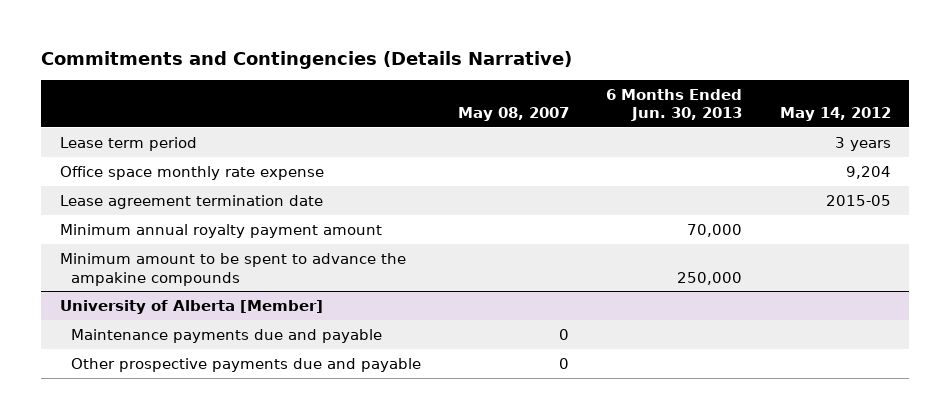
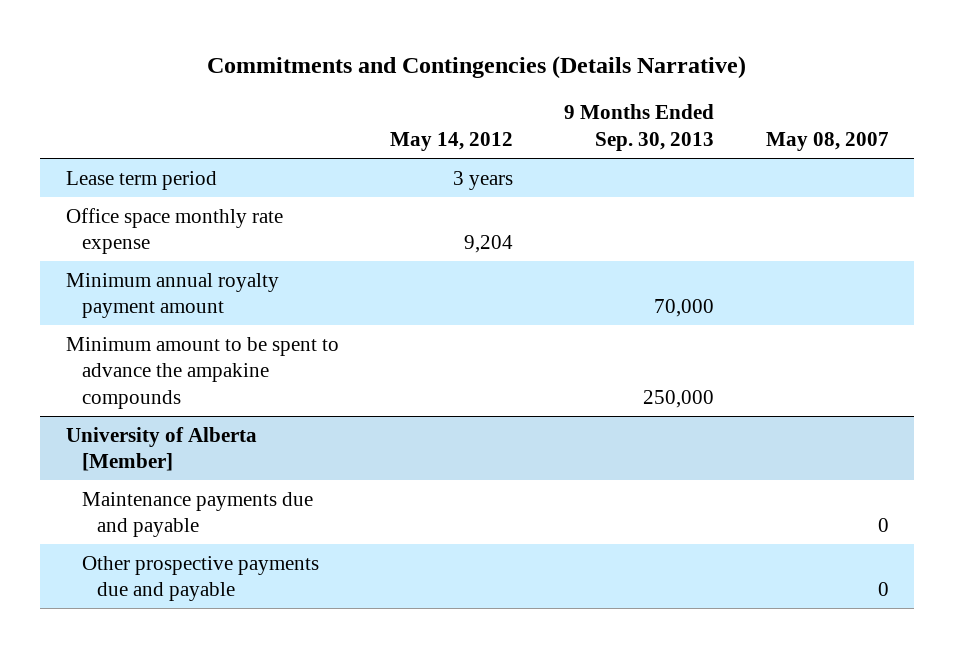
[606,88,743,122] 6 Months Ended Jun. 30, 2013 -> none
none -> [564,104,715,152] 9 Months Ended Sep. 30, 2013
[59,194,323,209] Lease agreement termination date -> none

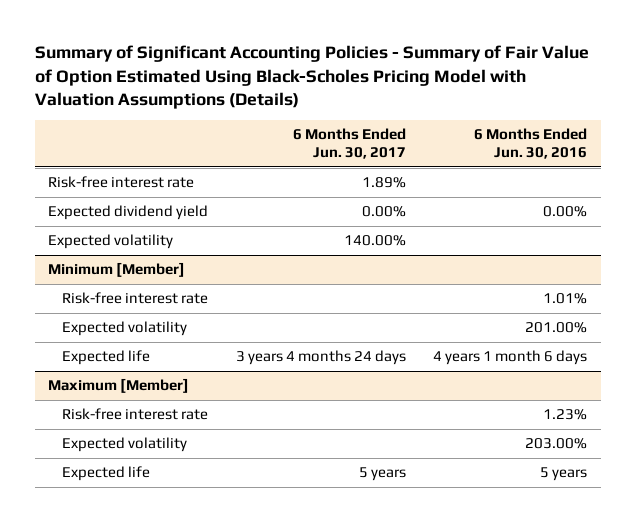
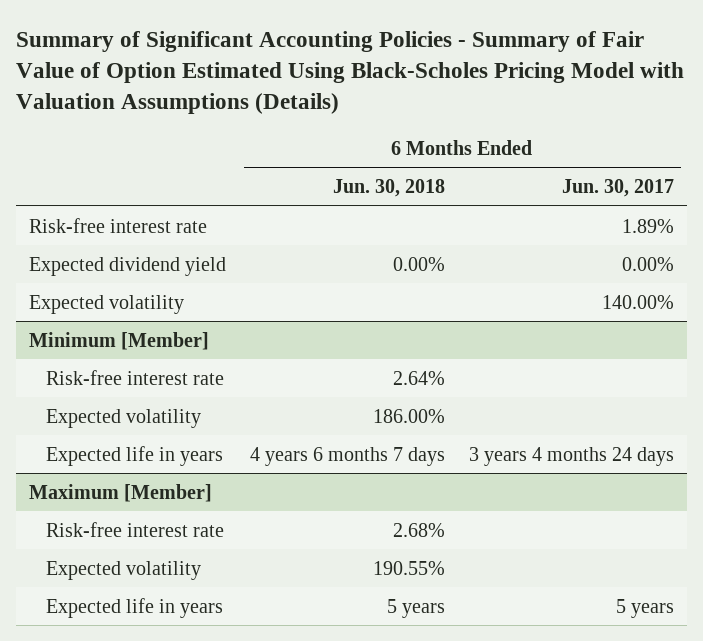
[474,128,588,160] 6 Months Ended Jun. 30, 2016 -> none
none -> [332,179,445,198] Jun. 30, 2018
[62,350,151,366] Expected life -> [45,445,223,466] Expected life in years
[62,466,151,482] Expected life -> [45,597,223,618] Expected life in years

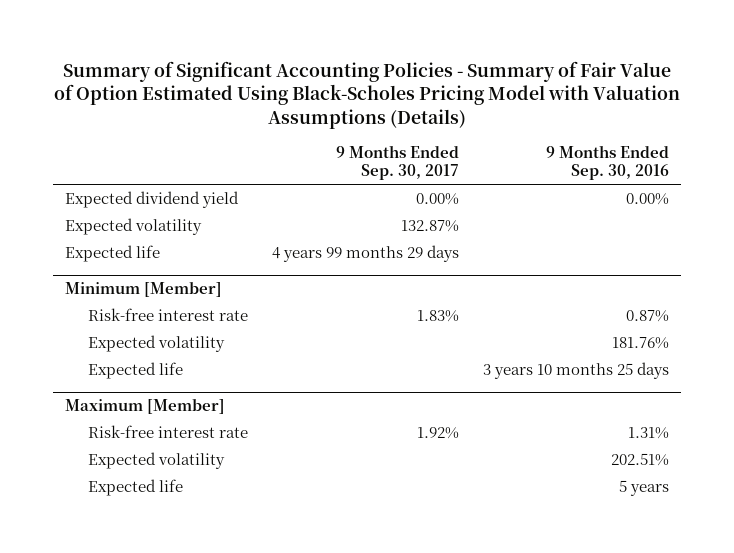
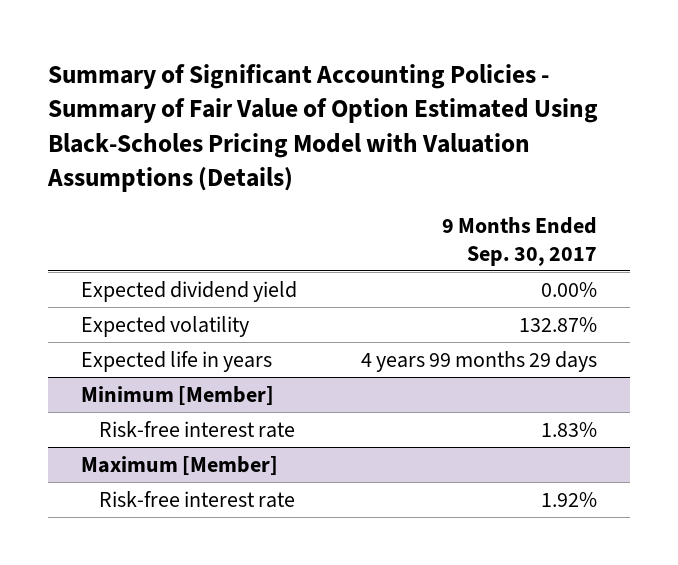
[546,145,670,181] 9 Months Ended Sep. 30, 2016 -> none
[64,245,160,263] Expected life -> [80,350,272,372] Expected life in years
[88,335,226,353] Expected volatility -> none
[88,362,184,380] Expected life -> none
[88,452,226,470] Expected volatility -> none
[88,479,184,497] Expected life -> none

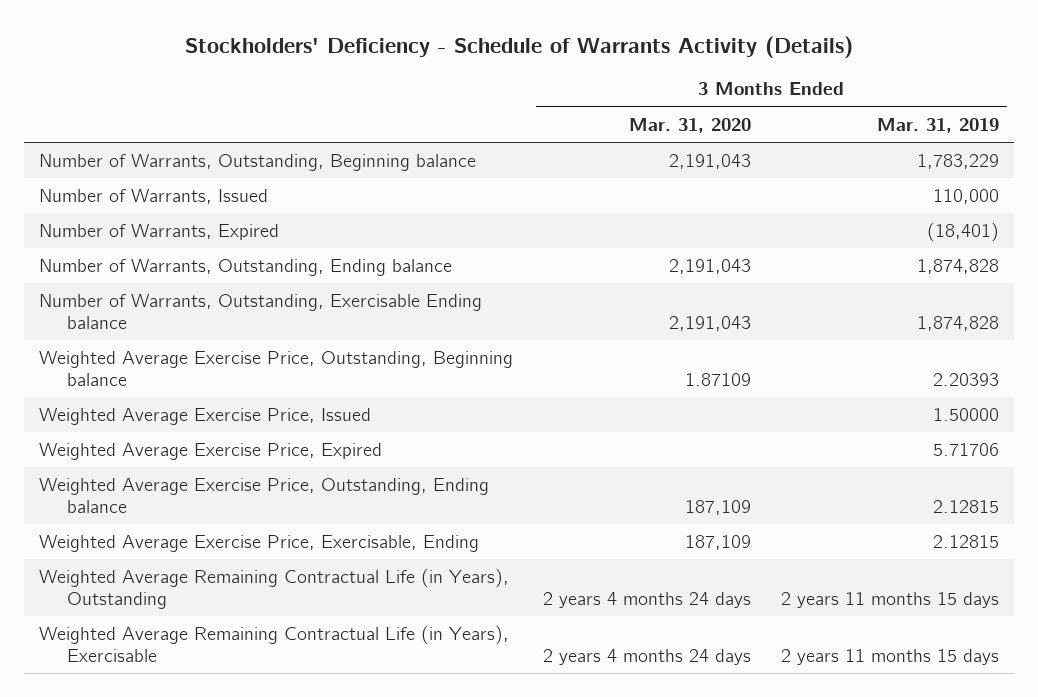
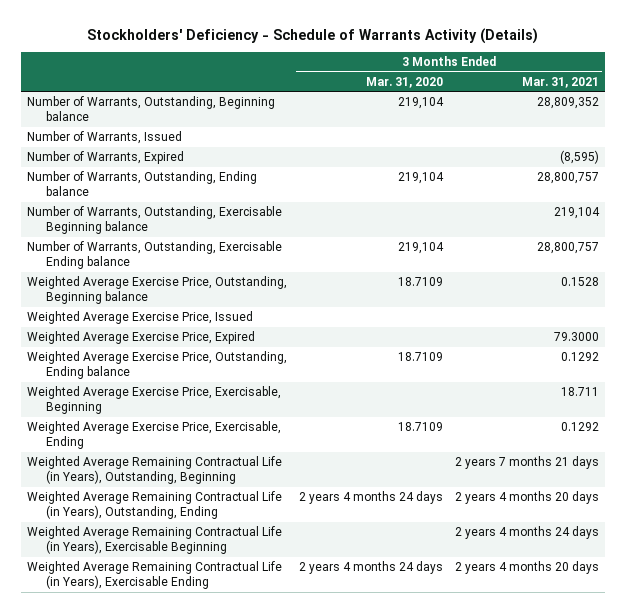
[877,117,1000,133] Mar. 31, 2019 -> none
none -> [522,76,600,88] Mar. 31, 2021
[669,154,752,170] 2,191,043 -> [398,97,445,110] 219,104
[669,259,752,275] 2,191,043 -> [398,172,445,185] 219,104
none -> [27,206,283,234] Number of Warrants, Outstanding, Exercisable Beginning balance
[669,315,752,331] 2,191,043 -> [398,242,445,255] 219,104
[685,372,752,386] 1.87109 -> [398,277,444,287] 18.7109
[685,499,752,515] 187,109 -> [398,352,444,362] 18.7109
none -> [27,386,282,414] Weighted Average Exercise Price, Exercisable, Beginning
[685,535,752,551] 187,109 -> [398,422,444,432] 18.7109
none -> [27,456,283,484] Weighted Average Remaining Contractual Life (in Years), Outstanding, Beginning
[39,568,510,609] Weighted Average Remaining Contractual Life (in Years), Outstanding -> [27,491,283,519] Weighted Average Remaining Contractual Life (in Years), Outstanding, Ending
none -> [27,526,283,554] Weighted Average Remaining Contractual Life (in Years), Exercisable Beginning
[39,625,510,662] Weighted Average Remaining Contractual Life (in Years), Exercisable -> [27,561,283,589] Weighted Average Remaining Contractual Life (in Years), Exercisable Ending

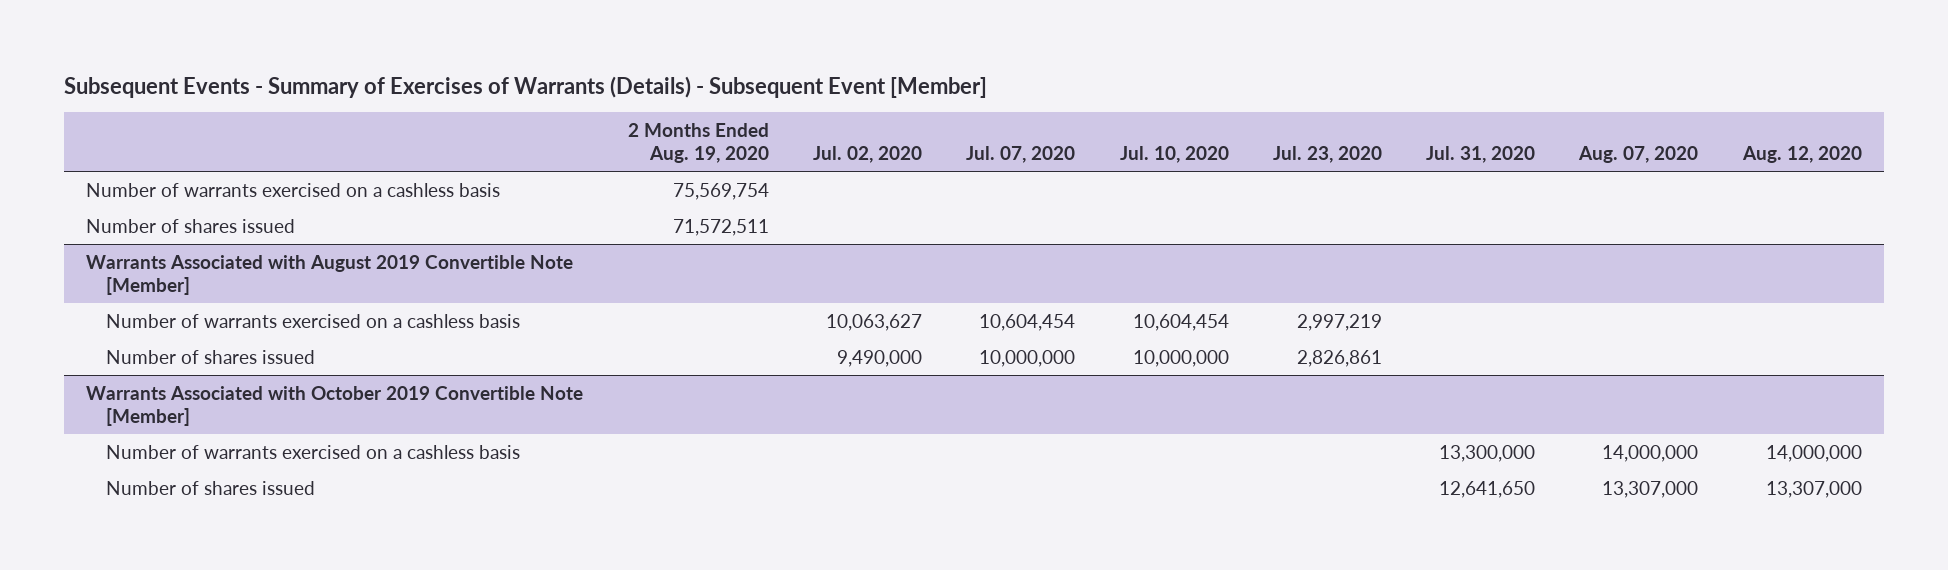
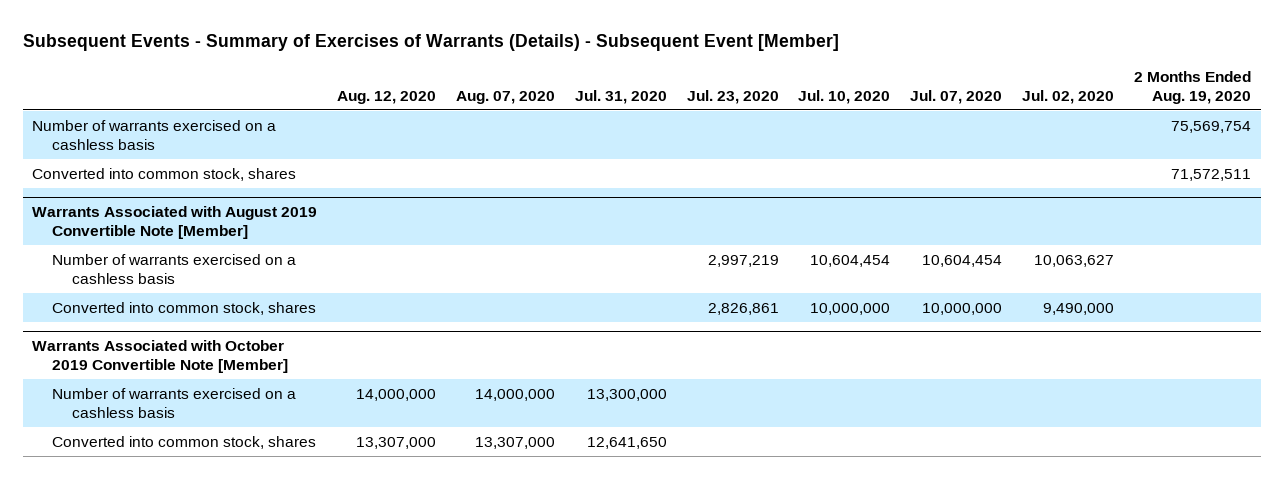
[86,218,296,233] Number of shares issued -> [32,167,297,181] Converted into common stock, shares
[105,349,315,364] Number of shares issued -> [52,301,317,315] Converted into common stock, shares
[105,480,315,495] Number of shares issued -> [52,435,317,449] Converted into common stock, shares

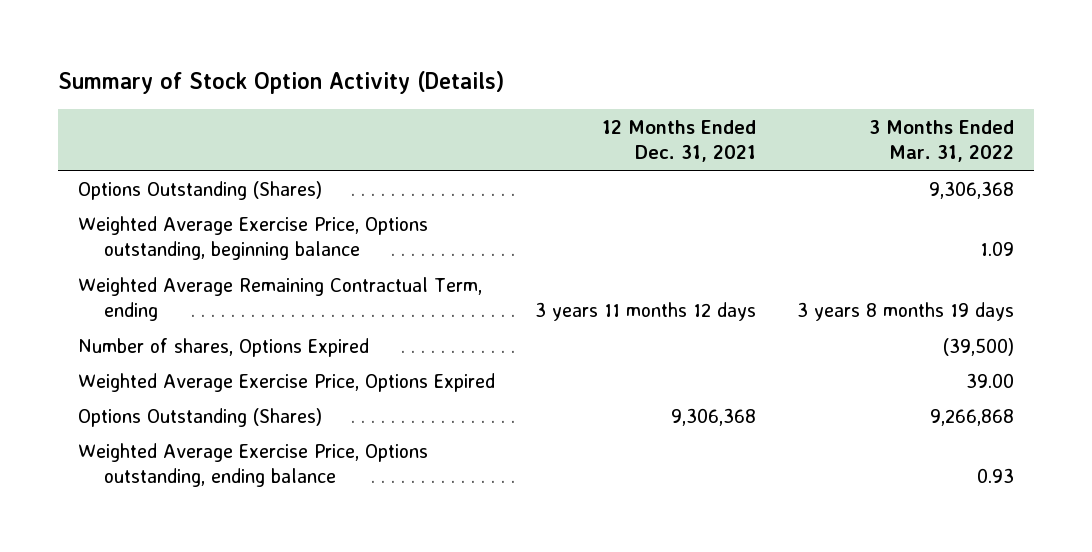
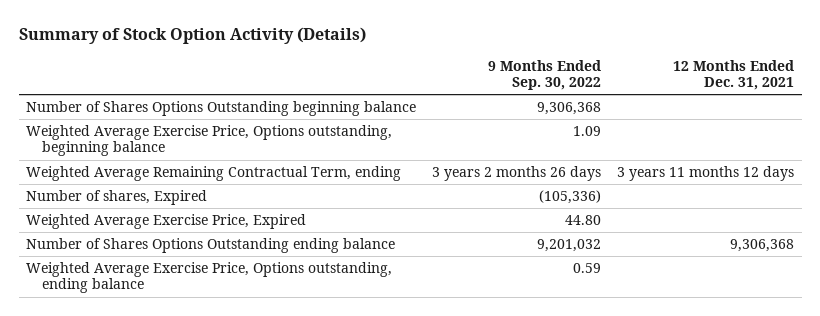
[868,119,1014,163] 3 Months Ended Mar. 31, 2022 -> none
none -> [488,59,602,91] 9 Months Ended Sep. 30, 2022
[78,180,323,200] Options Outstanding (Shares) -> [26,101,417,117] Number of Shares Options Outstanding beginning balance
[78,337,370,357] Number of shares, Options Expired -> [26,190,208,206] Number of shares, Expired
[78,372,496,392] Weighted Average Exercise Price, Options Expired -> [26,214,307,230] Weighted Average Exercise Price, Expired
[78,407,323,427] Options Outstanding (Shares) -> [26,238,396,254] Number of Shares Options Outstanding ending balance

